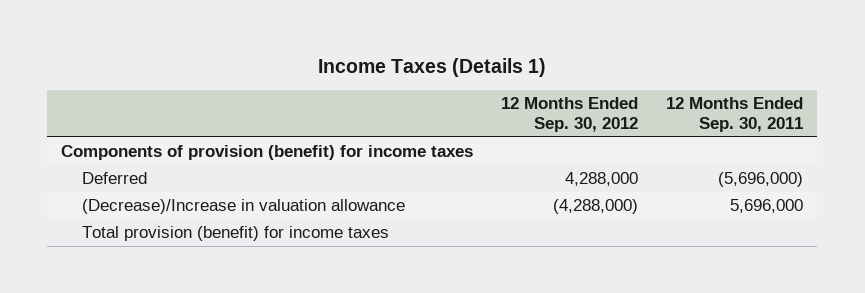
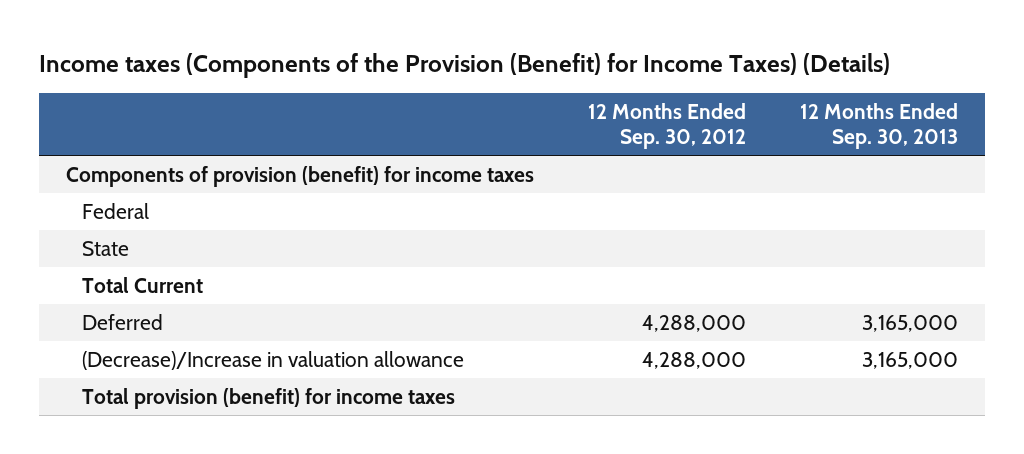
[318,58,547,78] Income Taxes (Details 1) -> [39,52,891,78] Income taxes (Components of the Provision (Benefit) for Income Taxes) (Details)
[666,97,804,133] 12 Months Ended Sep. 30, 2011 -> none
none -> [799,103,958,150] 12 Months Ended Sep. 30, 2013
none -> [81,202,149,219] Federal
none -> [81,240,129,256] State
none -> [81,276,203,293] Total Current
[553,199,639,215] (4,288,000) -> [641,351,746,369] 4,288,000

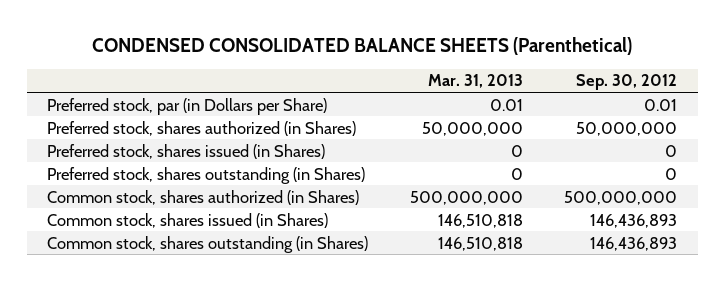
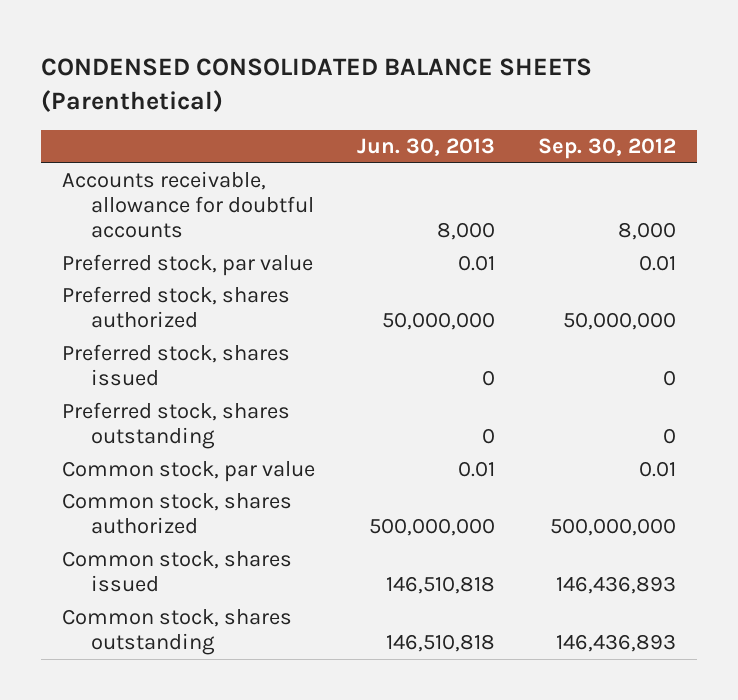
[427,74,523,89] Mar. 31, 2013 -> none
none -> [357,138,496,157] Jun. 30, 2013
none -> [62,171,314,239] Accounts receivable, allowance for doubtful accounts
[47,97,328,115] Preferred stock, par (in Dollars per Share) -> [62,254,314,277] Preferred stock, par value
[47,120,357,136] Preferred stock, shares authorized (in Shares) -> [62,286,291,329] Preferred stock, shares authorized
[47,143,326,159] Preferred stock, shares issued (in Shares) -> [62,344,291,387] Preferred stock, shares issued
[47,166,366,184] Preferred stock, shares outstanding (in Shares) -> [62,402,291,450] Preferred stock, shares outstanding
none -> [62,461,316,483] Common stock, par value
[47,189,360,205] Common stock, shares authorized (in Shares) -> [62,493,293,535] Common stock, shares authorized
[47,212,329,228] Common stock, shares issued (in Shares) -> [62,551,293,593] Common stock, shares issued
[47,235,369,253] Common stock, shares outstanding (in Shares) -> [62,609,293,656] Common stock, shares outstanding

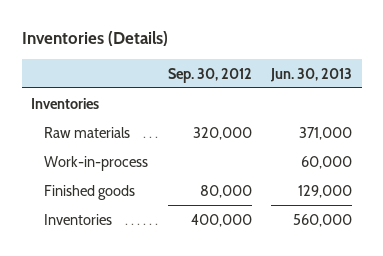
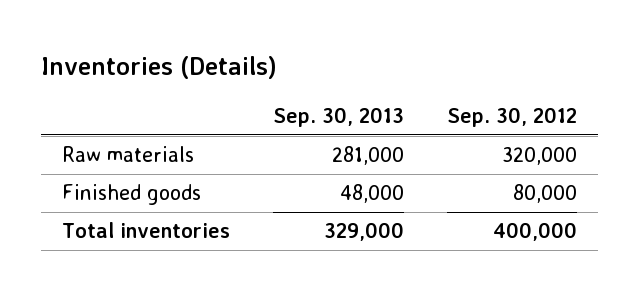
[269,67,352,82] Jun. 30, 2013 -> none
none -> [273,106,405,127] Sep. 30, 2013
[31,97,100,109] Inventories -> none
[44,155,149,171] Work-in-process -> none
[44,213,113,225] Inventories -> [62,222,231,239] Total inventories

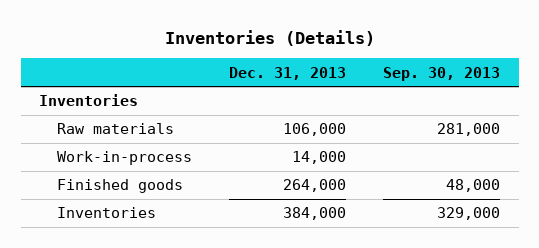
[447,106,578,127] Sep. 30, 2012 -> none
none -> [229,66,347,80] Dec. 31, 2013
none -> [39,94,139,107] Inventories
none -> [57,151,193,166] Work-in-process
[62,222,231,239] Total inventories -> [57,207,157,219] Inventories

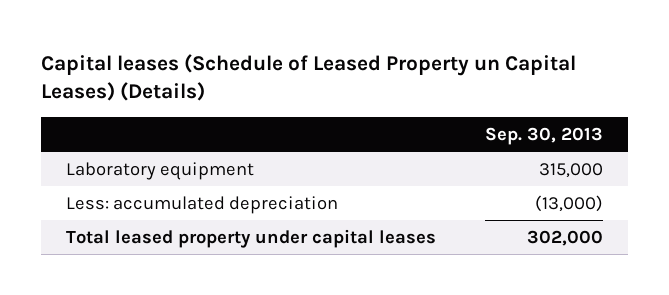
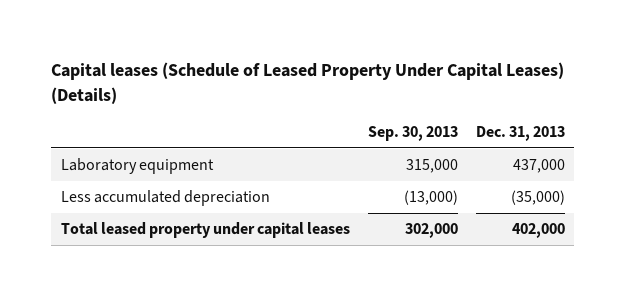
[40,53,576,102] Capital leases (Schedule of Leased Property un Capital Leases) (Details) -> [51,61,565,104] Capital leases (Schedule of Leased Property Under Capital Leases) (Details)
none -> [476,126,566,142] Dec. 31, 2013
[65,196,338,215] Less: accumulated depreciation -> [60,189,270,206] Less accumulated depreciation

